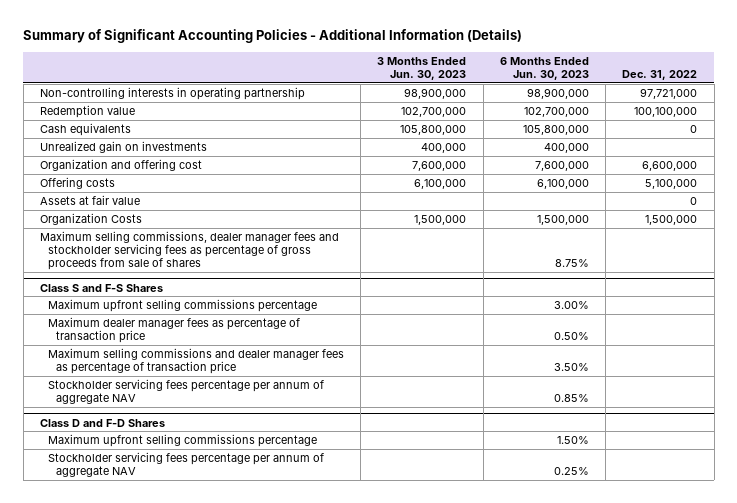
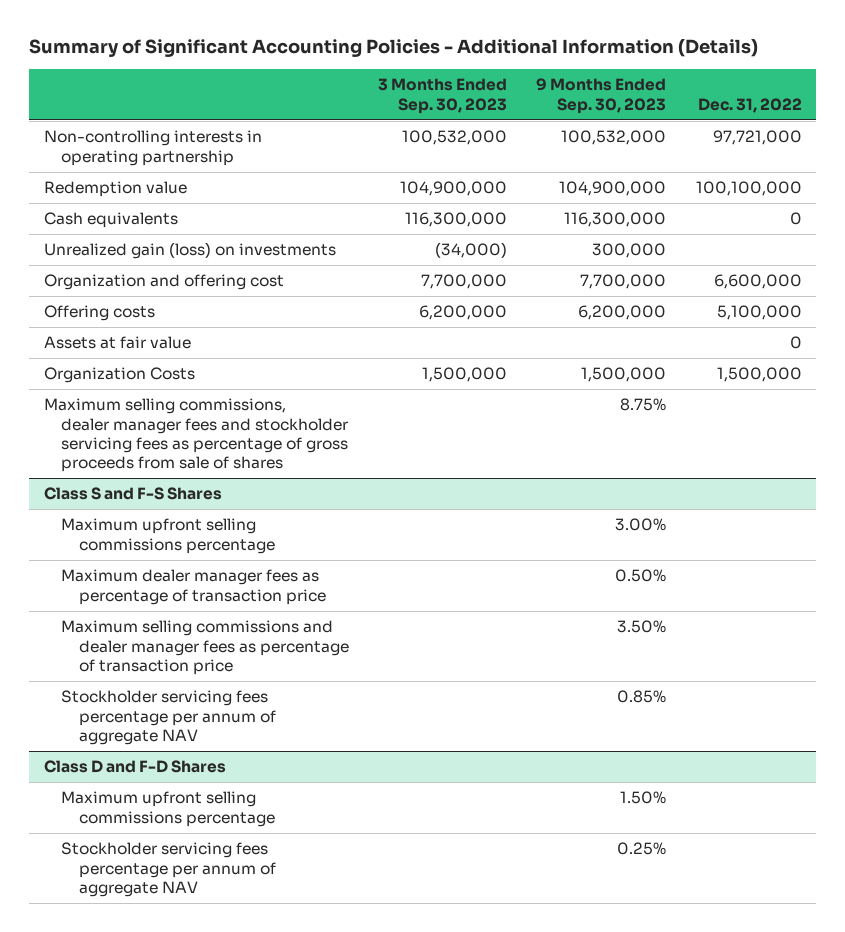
[377,56,467,80] 3 Months Ended Jun. 30, 2023 -> none
[499,56,589,80] 6 Months Ended Jun. 30, 2023 -> none
none -> [378,78,508,114] 3 Months Ended Sep. 30, 2023
none -> [536,78,667,114] 9 Months Ended Sep. 30, 2023
[39,141,207,154] Unrealized gain on investments -> [43,242,336,260] Unrealized gain (loss) on investments

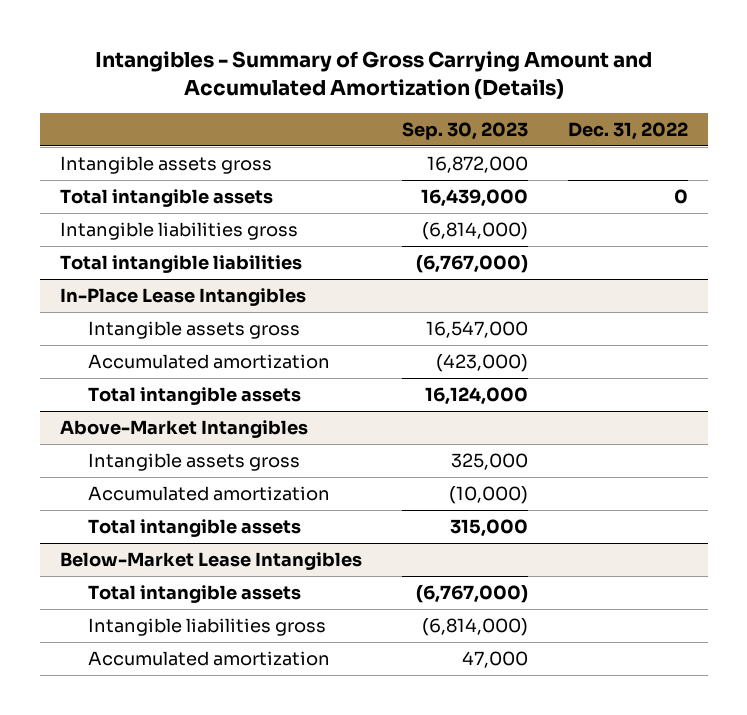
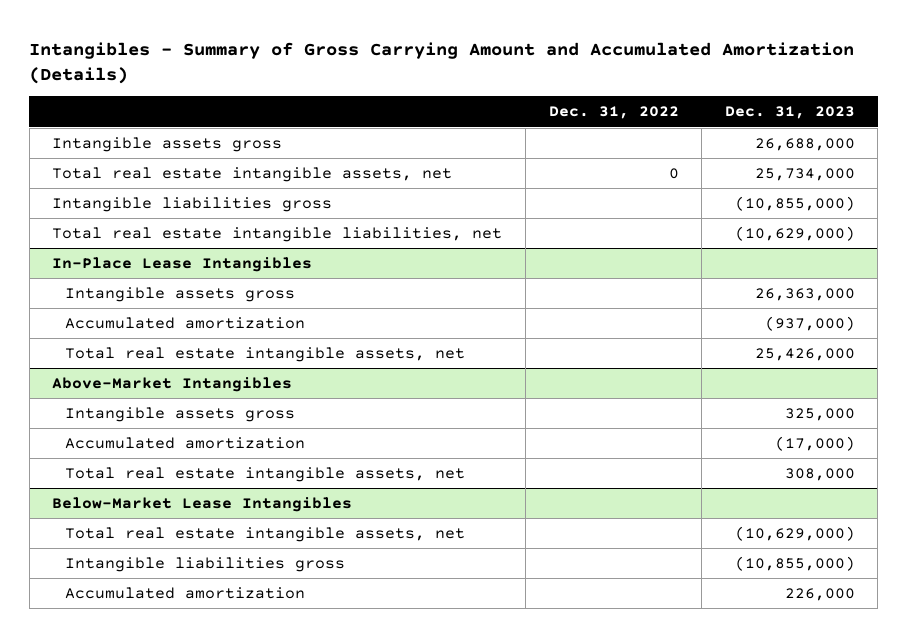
[401,121,528,140] Sep. 30, 2023 -> none
none -> [724,106,855,120] Dec. 31, 2023
[59,188,273,207] Total intangible assets -> [52,167,453,183] Total real estate intangible assets, net
[59,254,302,273] Total intangible liabilities -> [52,227,503,243] Total real estate intangible liabilities, net
[87,386,301,405] Total intangible assets -> [64,347,465,363] Total real estate intangible assets, net
[87,518,301,537] Total intangible assets -> [64,467,465,483] Total real estate intangible assets, net
[87,584,301,603] Total intangible assets -> [64,527,465,543] Total real estate intangible assets, net

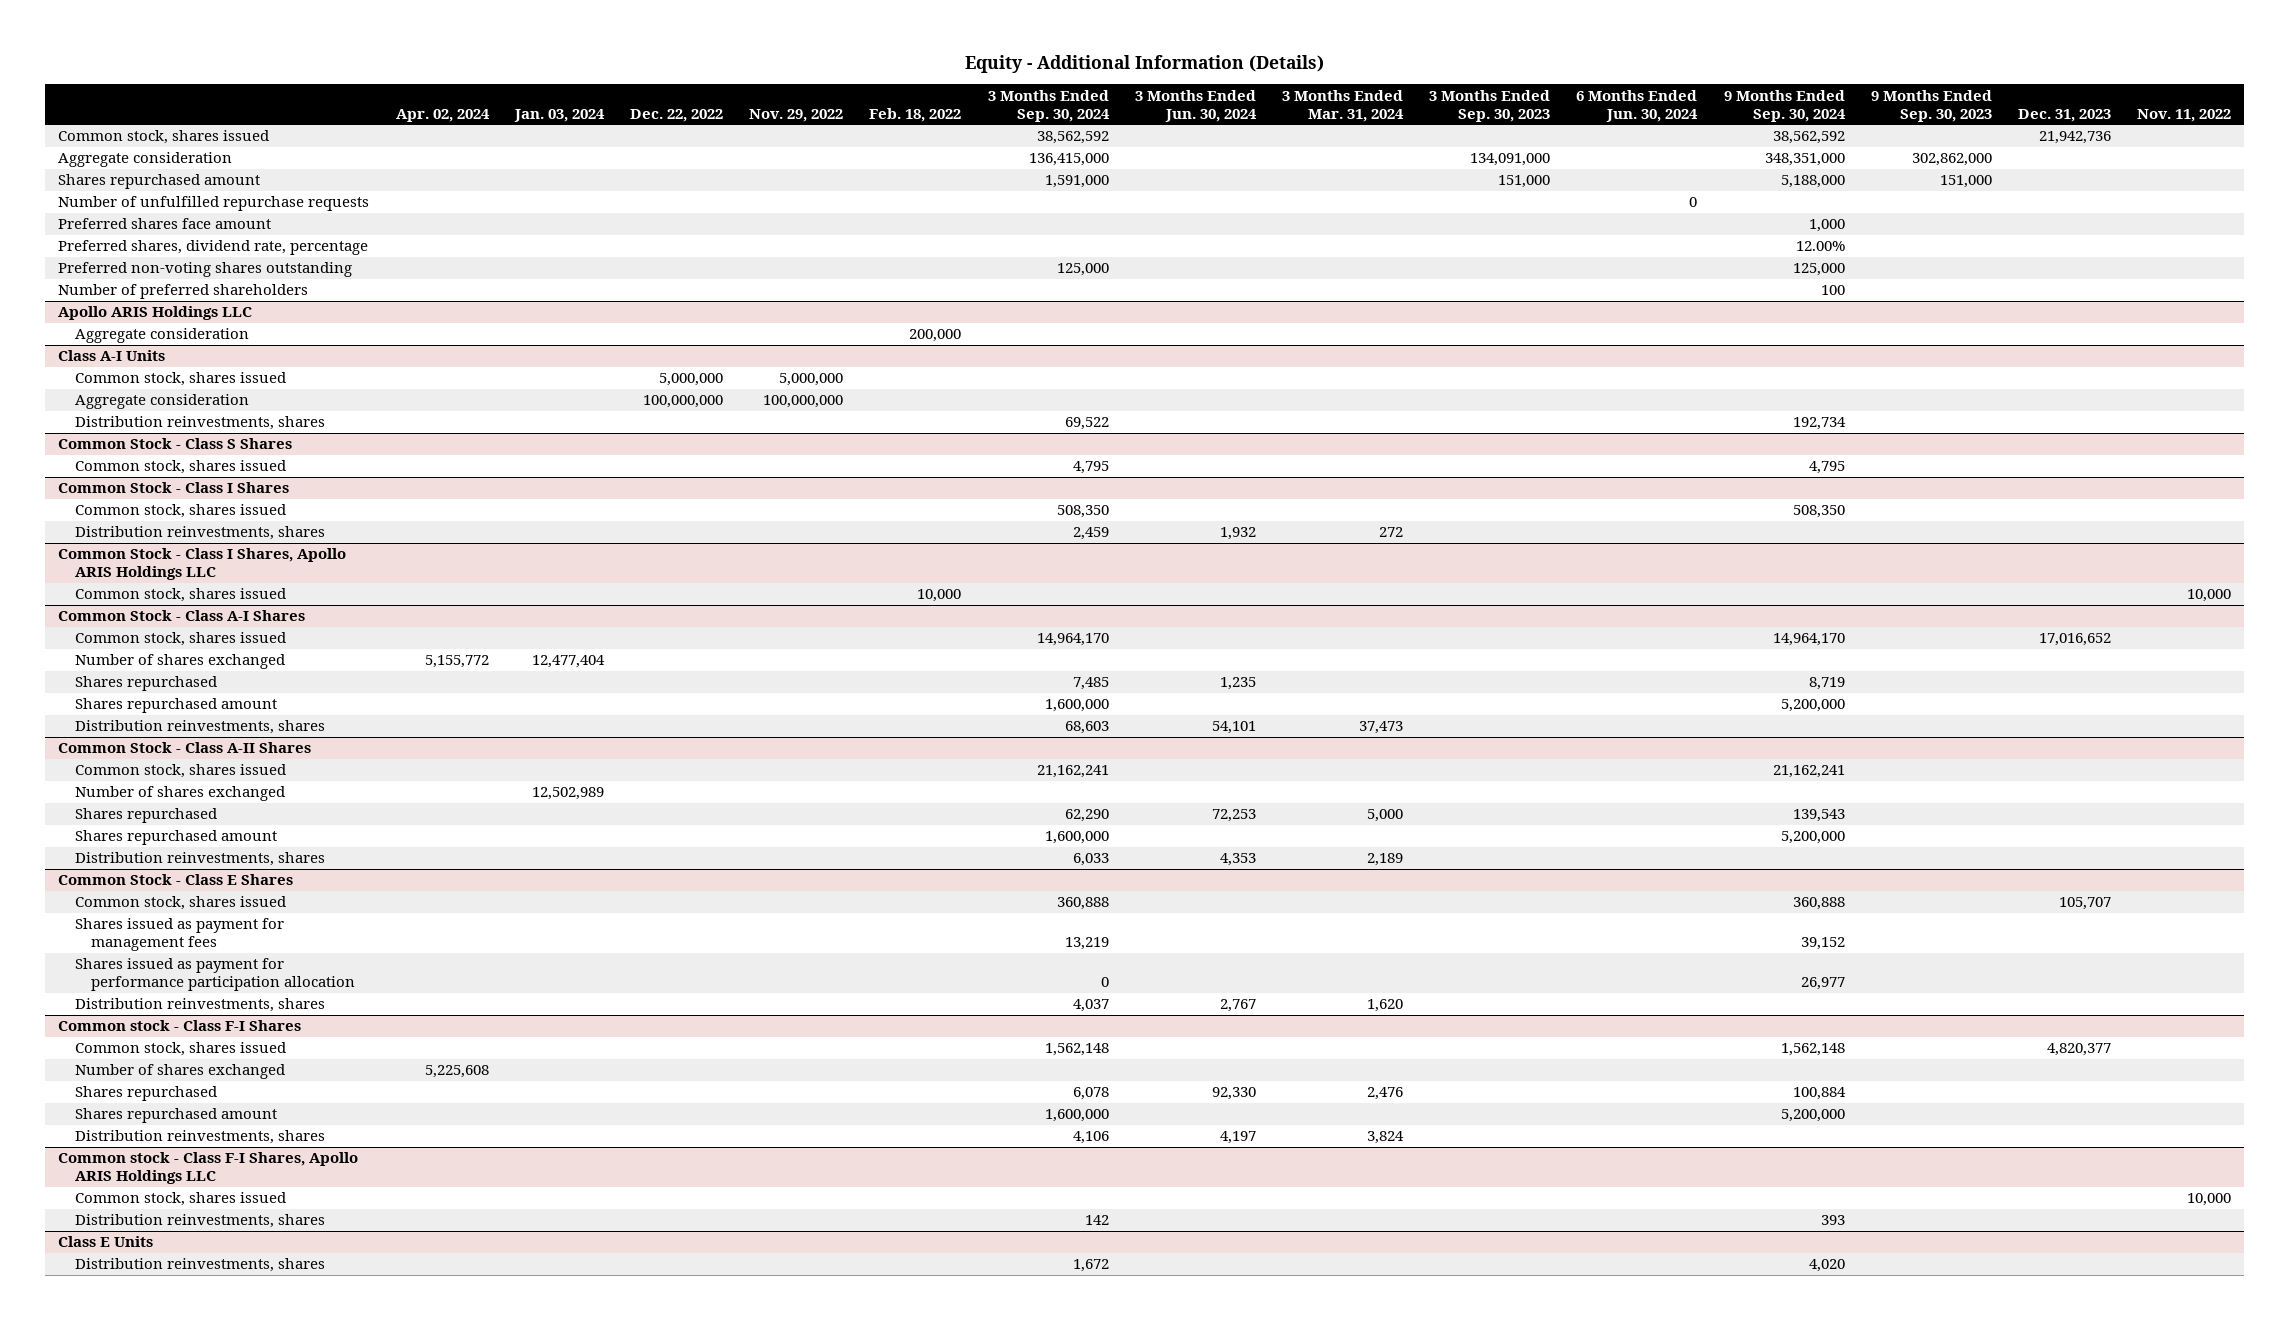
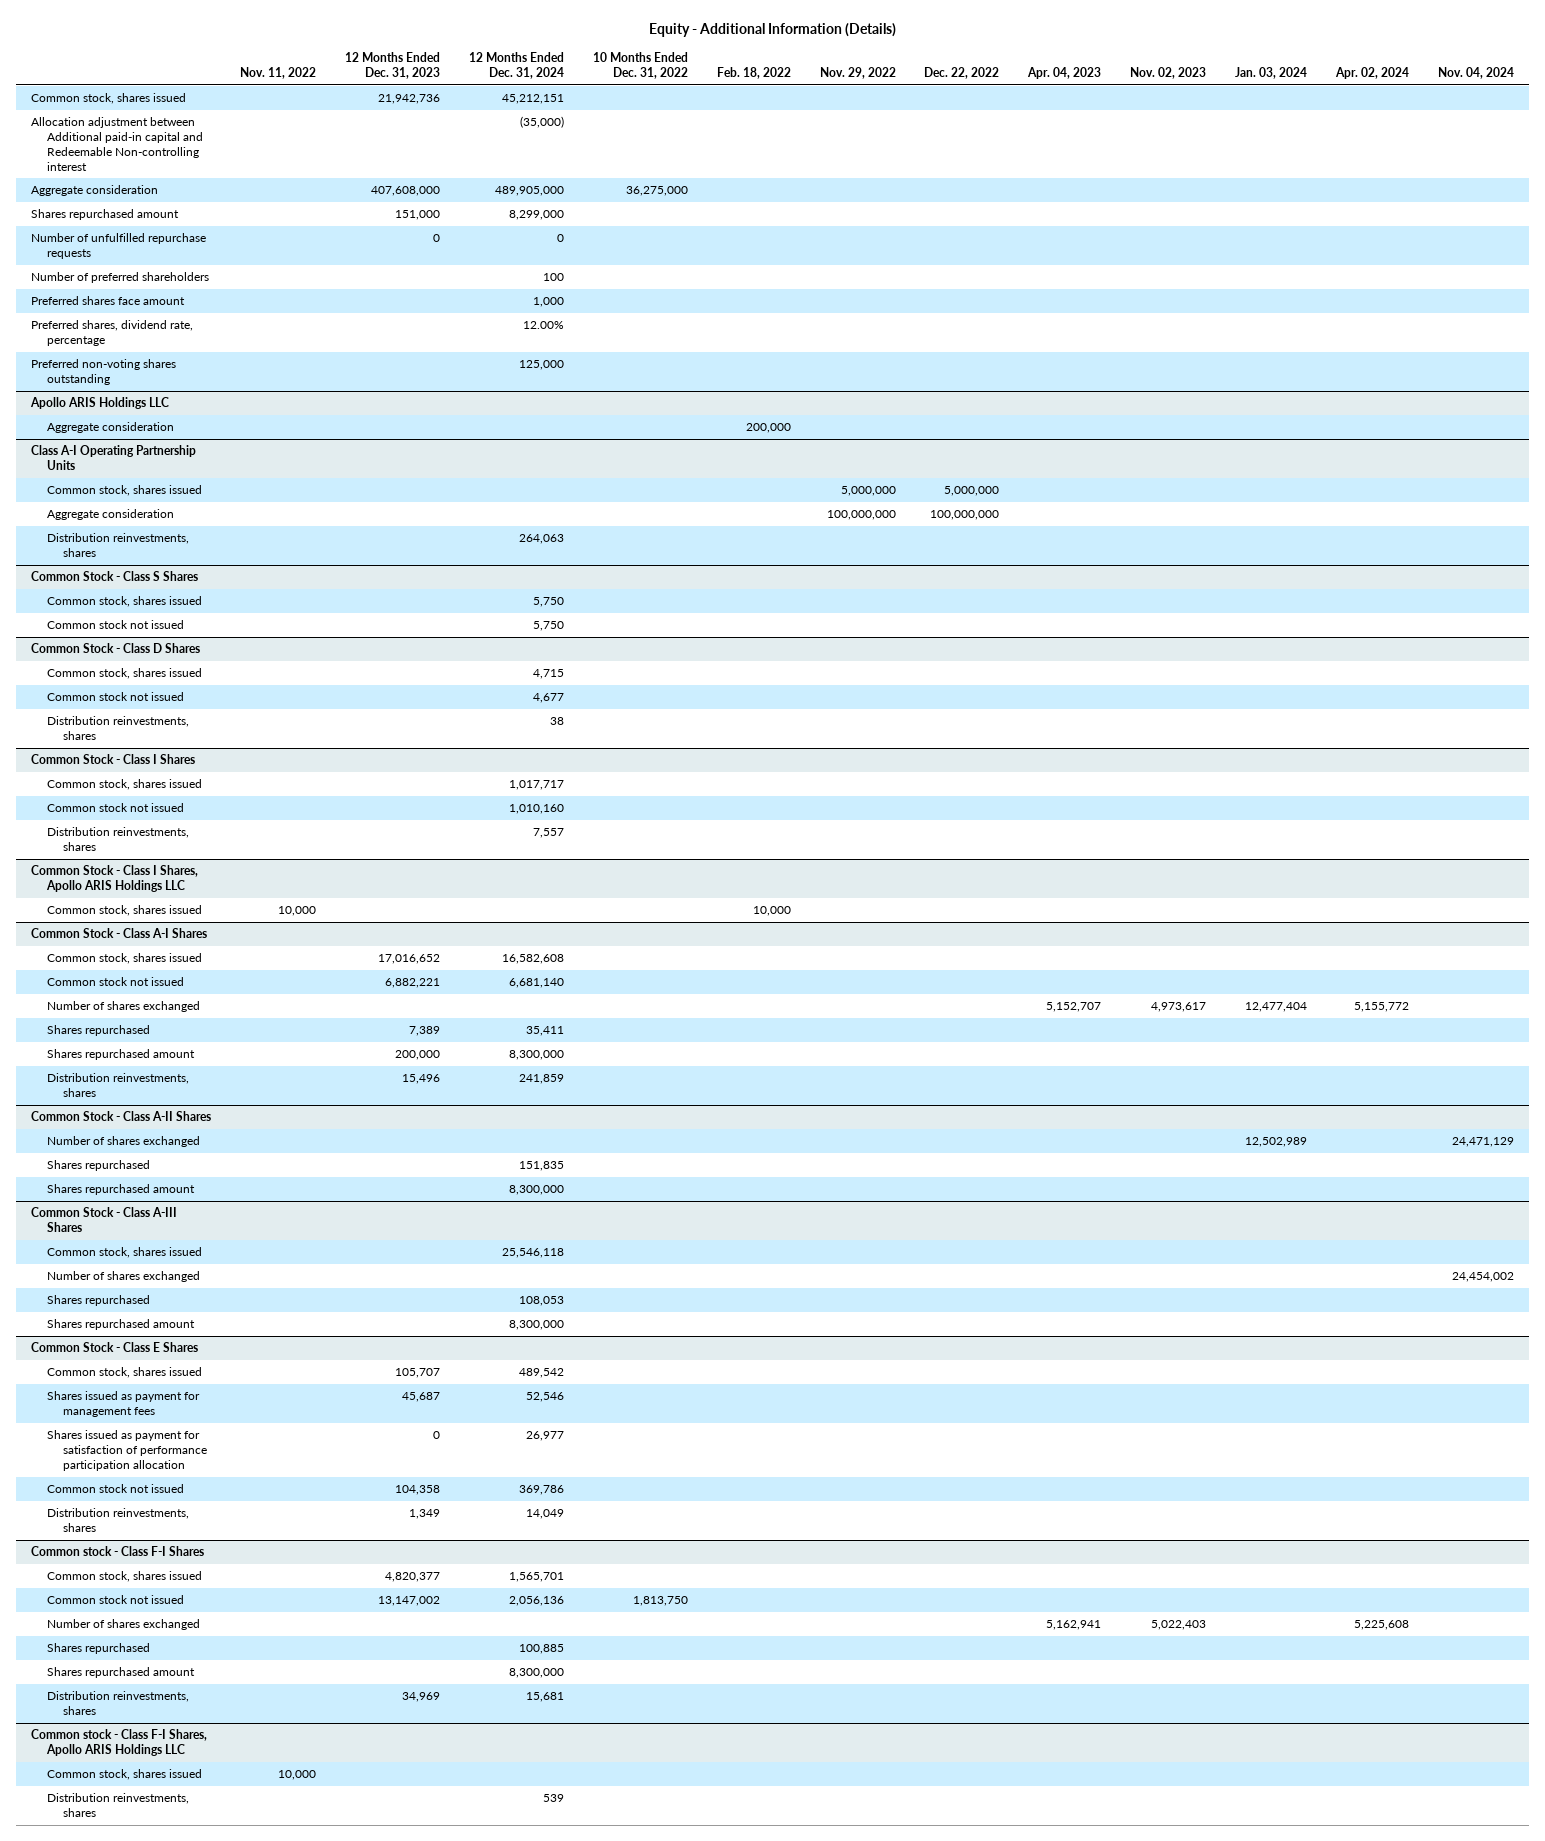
[987,89,1110,122] 3 Months Ended Sep. 30, 2024 -> none
[1134,89,1257,122] 3 Months Ended Jun. 30, 2024 -> none
[1281,89,1404,122] 3 Months Ended Mar. 31, 2024 -> none
[1429,89,1551,122] 3 Months Ended Sep. 30, 2023 -> none
[1576,89,1699,122] 6 Months Ended Jun. 30, 2024 -> none
[1723,89,1846,122] 9 Months Ended Sep. 30, 2024 -> none
[1870,89,1992,122] 9 Months Ended Sep. 30, 2023 -> none
[2018,108,2112,122] Dec. 31, 2023 -> none
none -> [344,52,440,79] 12 Months Ended Dec. 31, 2023
none -> [468,52,564,79] 12 Months Ended Dec. 31, 2024
none -> [592,52,688,79] 10 Months Ended Dec. 31, 2022
none -> [1027,66,1102,79] Apr. 04, 2023
none -> [1130,66,1207,79] Nov. 02, 2023
none -> [1438,66,1515,79] Nov. 04, 2024
none -> [30,117,203,171] Allocation adjustment between Additional paid-in capital and Redeemable Non-controlling interest
[58,284,309,300] Number of preferred shareholders -> [30,272,209,284] Number of preferred shareholders
[58,350,166,362] Class A-I Units -> [30,445,196,470] Class A-I Operating Partnership Units
none -> [46,620,184,630] Common stock not issued
none -> [30,643,200,654] Common Stock - Class D Shares
none -> [46,668,202,680] Common stock, shares issued
none -> [46,692,184,702] Common stock not issued
none -> [46,716,189,740] Distribution reinvestments, shares
none -> [46,803,184,813] Common stock not issued
none -> [46,977,184,987] Common stock not issued
[74,764,286,779] Common stock, shares issued -> none
[74,852,325,867] Distribution reinvestments, shares -> none
none -> [30,1207,177,1232] Common Stock - Class A-III Shares
none -> [46,1247,202,1259] Common stock, shares issued
none -> [46,1271,200,1283] Number of shares exchanged
none -> [46,1295,150,1307] Shares repurchased
none -> [46,1319,195,1331] Shares repurchased amount
[74,958,356,992] Shares issued as payment for performance participation allocation -> [46,1430,207,1471] Shares issued as payment for satisfaction of performance participation allocation
none -> [46,1484,184,1494] Common stock not issued
none -> [46,1595,184,1605] Common stock not issued
[58,1236,154,1248] Class E Units -> none
[74,1258,325,1273] Distribution reinvestments, shares -> none

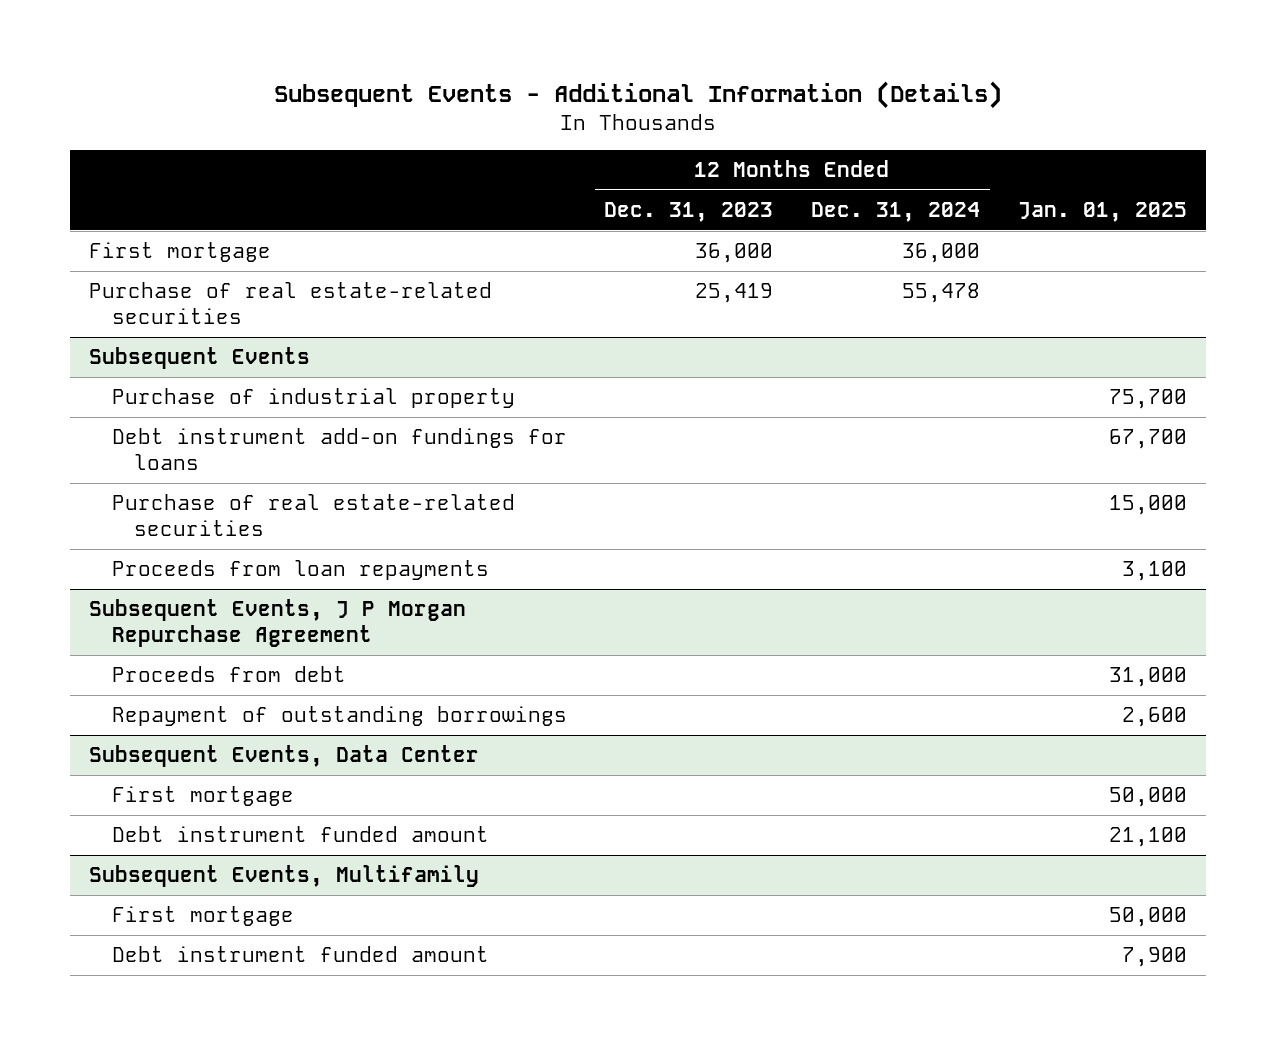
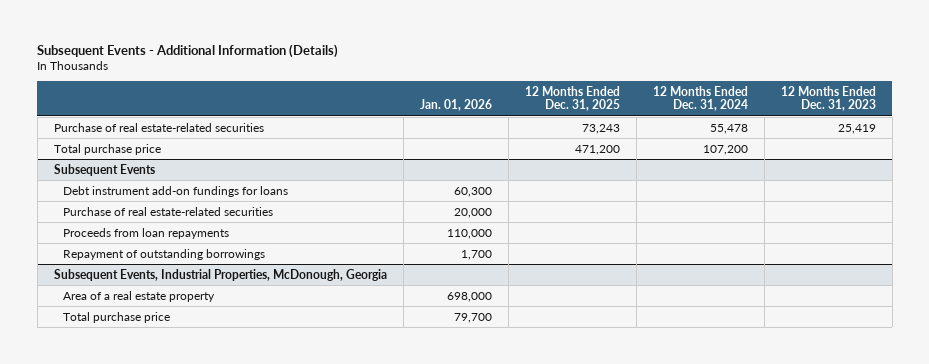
[1018,202,1188,223] Jan. 01, 2025 -> none
none -> [419,99,492,112] Jan. 01, 2026
none -> [524,86,620,112] 12 Months Ended Dec. 31, 2025
[89,242,272,263] First mortgage -> none
none -> [53,143,161,155] Total purchase price
[111,388,515,409] Purchase of industrial property -> none
[89,599,467,648] Subsequent Events, J P Morgan Repurchase Agreement -> none
[111,666,346,683] Proceeds from debt -> none
[111,706,567,727] Repayment of outstanding borrowings -> none
[89,745,480,768] Subsequent Events, Data Center -> none
[111,786,294,807] First mortgage -> none
[111,826,489,843] Debt instrument funded amount -> none
[89,865,480,888] Subsequent Events, Multifamily -> none
[111,906,294,927] First mortgage -> none
[111,946,489,963] Debt instrument funded amount -> none
none -> [63,248,266,260] Repayment of outstanding borrowings
none -> [53,268,387,281] Subsequent Events, Industrial Properties, McDonough, Georgia
none -> [63,290,216,302] Area of a real estate property
none -> [63,311,171,323] Total purchase price

